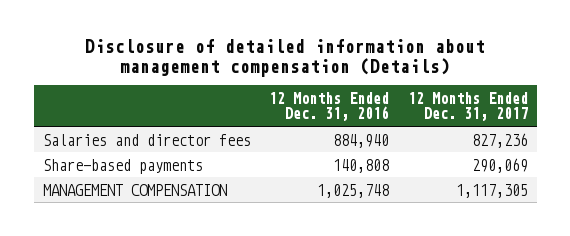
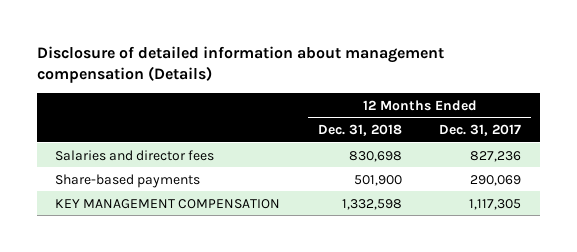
[269,91,390,122] 12 Months Ended Dec. 31, 2016 -> none
none -> [317,124,402,137] Dec. 31, 2018
[42,183,227,196] MANAGEMENT COMPENSATION -> [55,198,281,209] KEY MANAGEMENT COMPENSATION

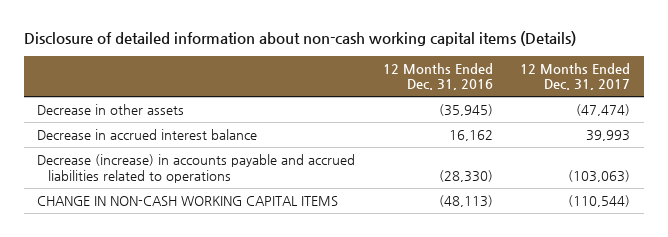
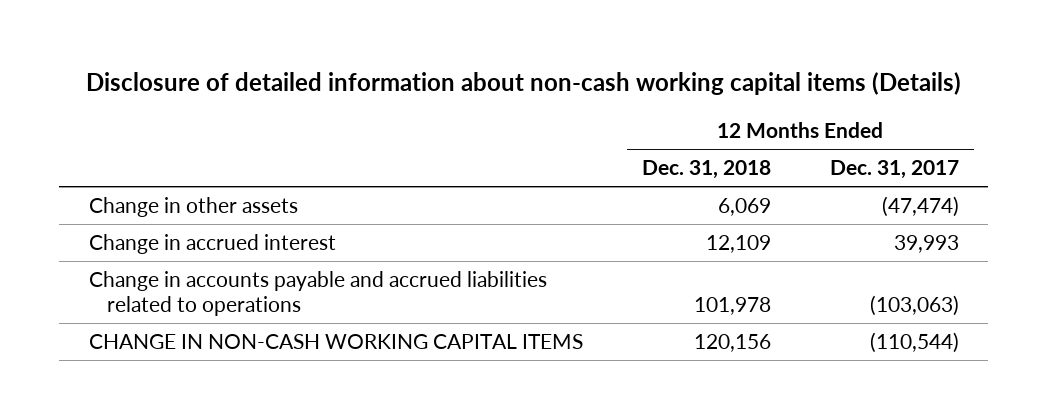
[382,62,493,91] 12 Months Ended Dec. 31, 2016 -> none
none -> [641,160,771,180] Dec. 31, 2018
[37,103,185,115] Decrease in other assets -> [88,197,298,218] Change in other assets
[37,128,258,140] Decrease in accrued interest balance -> [88,234,336,255] Change in accrued interest
[37,153,356,183] Decrease (increase) in accounts payable and accrued liabilities related to operations -> [88,271,547,316] Change in accounts payable and accrued liabilities related to operations

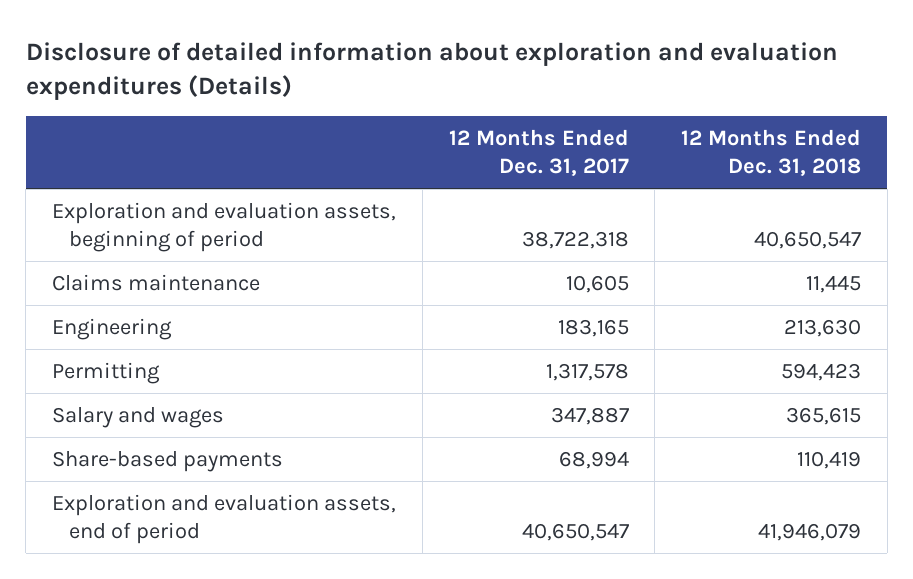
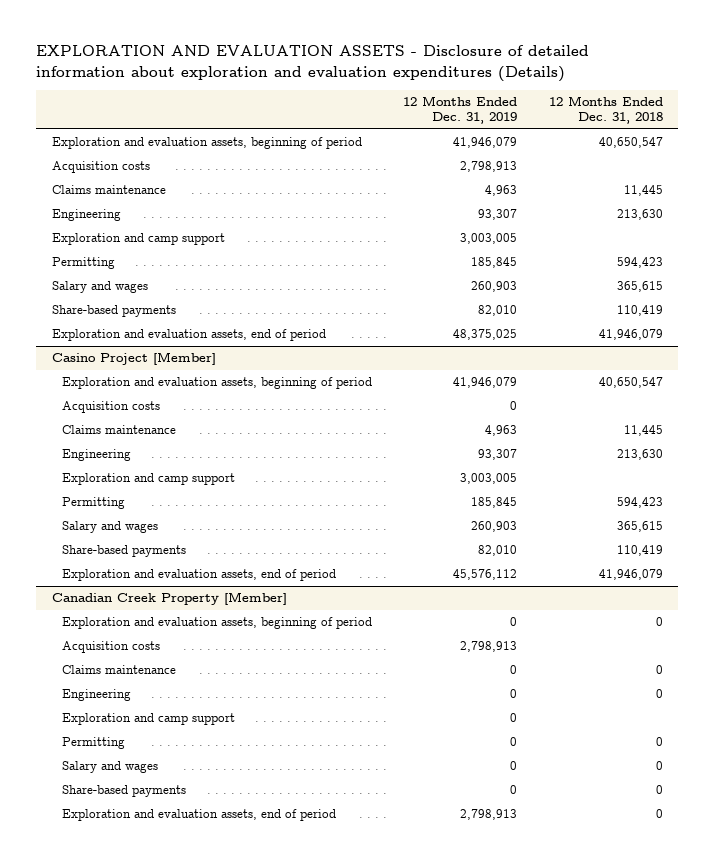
[25,41,838,100] Disclosure of detailed information about exploration and evaluation expenditures (Details) -> [36,45,590,82] EXPLORATION AND EVALUATION ASSETS - Disclosure of detailed information about exploration and evaluation expenditures (Details)
[448,128,629,176] 12 Months Ended Dec. 31, 2017 -> none
none -> [403,95,518,125] 12 Months Ended Dec. 31, 2019
none -> [51,161,150,174] Acquisition costs
none -> [51,233,225,246] Exploration and camp support
none -> [51,352,216,366] Casino Project [Member]
none -> [61,377,372,390] Exploration and evaluation assets, beginning of period
none -> [61,401,160,414] Acquisition costs
none -> [61,425,176,435] Claims maintenance
none -> [61,449,131,462] Engineering
none -> [61,473,235,486] Exploration and camp support
none -> [61,497,125,510] Permitting
none -> [61,521,158,534] Salary and wages
none -> [61,545,186,558] Share-based payments
none -> [61,569,336,582] Exploration and evaluation assets, end of period
none -> [51,592,287,606] Canadian Creek Property [Member]
none -> [61,617,372,630] Exploration and evaluation assets, beginning of period
none -> [61,641,160,654] Acquisition costs
none -> [61,665,176,675] Claims maintenance
none -> [61,689,131,702] Engineering
none -> [61,713,235,726] Exploration and camp support
none -> [61,737,125,750] Permitting
none -> [61,761,158,774] Salary and wages
none -> [61,785,186,798] Share-based payments
none -> [61,809,336,822] Exploration and evaluation assets, end of period

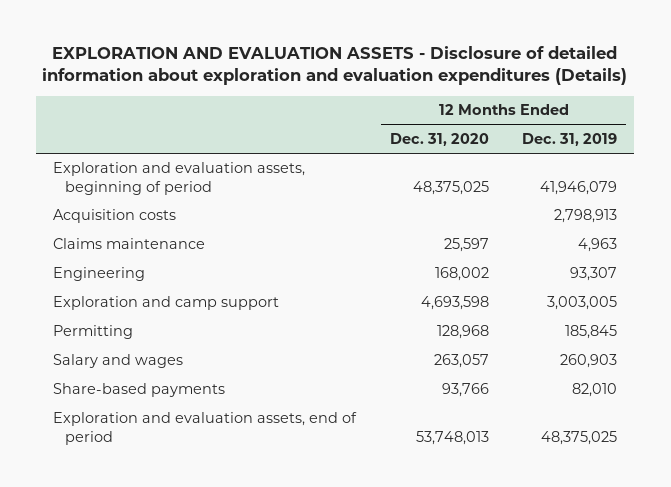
[548,95,663,125] 12 Months Ended Dec. 31, 2018 -> none
none -> [389,133,489,147] Dec. 31, 2020
[51,352,216,366] Casino Project [Member] -> none
[61,377,372,390] Exploration and evaluation assets, beginning of period -> none
[61,401,160,414] Acquisition costs -> none
[61,425,176,435] Claims maintenance -> none
[61,449,131,462] Engineering -> none
[61,473,235,486] Exploration and camp support -> none
[61,497,125,510] Permitting -> none
[61,521,158,534] Salary and wages -> none
[61,545,186,558] Share-based payments -> none
[61,569,336,582] Exploration and evaluation assets, end of period -> none
[51,592,287,606] Canadian Creek Property [Member] -> none
[61,617,372,630] Exploration and evaluation assets, beginning of period -> none
[61,641,160,654] Acquisition costs -> none
[61,665,176,675] Claims maintenance -> none
[61,689,131,702] Engineering -> none
[61,713,235,726] Exploration and camp support -> none
[61,737,125,750] Permitting -> none
[61,761,158,774] Salary and wages -> none
[61,785,186,798] Share-based payments -> none
[61,809,336,822] Exploration and evaluation assets, end of period -> none

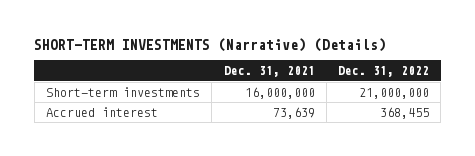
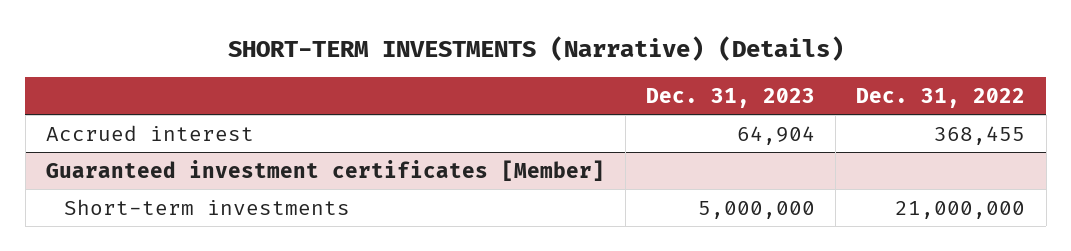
[223,66,315,78] Dec. 31, 2021 -> none
none -> [646,88,816,109] Dec. 31, 2023
[46,86,201,97] Short-term investments -> none
none -> [45,159,605,181] Guaranteed investment certificates [Member]
none -> [63,198,350,215] Short-term investments

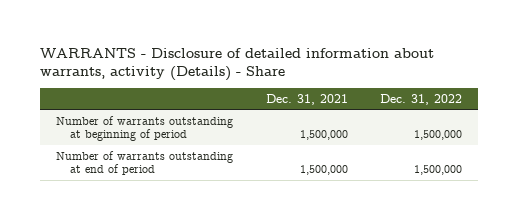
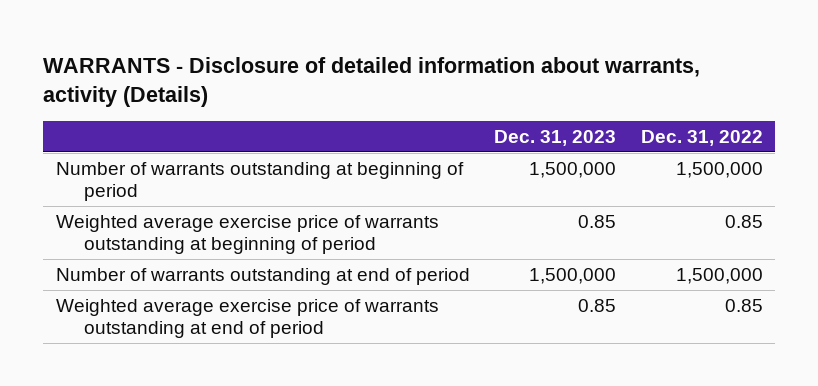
[39,48,434,82] WARRANTS - Disclosure of detailed information about warrants, activity (Details) - Share -> [43,56,701,107] WARRANTS - Disclosure of detailed information about warrants, activity (Details)
[265,93,348,105] Dec. 31, 2021 -> none
none -> [494,129,617,146] Dec. 31, 2023
none -> [55,215,439,255] Weighted average exercise price of warrants outstanding at beginning of period
none -> [55,299,439,339] Weighted average exercise price of warrants outstanding at end of period

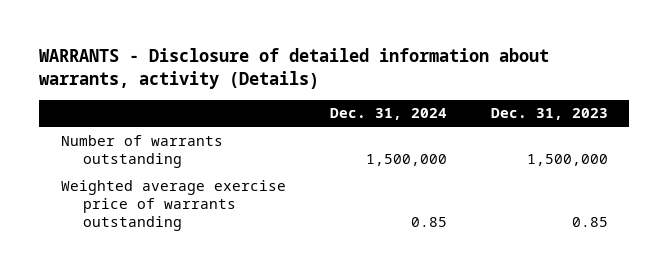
[640,129,763,146] Dec. 31, 2022 -> none
none -> [329,108,447,121] Dec. 31, 2024
[55,268,470,286] Number of warrants outstanding at end of period -> none
[55,299,439,339] Weighted average exercise price of warrants outstanding at end of period -> none
[55,162,464,202] Number of warrants outstanding at beginning of period -> [61,134,224,168] Number of warrants outstanding
[55,215,439,255] Weighted average exercise price of warrants outstanding at beginning of period -> [61,179,287,231] Weighted average exercise price of warrants outstanding

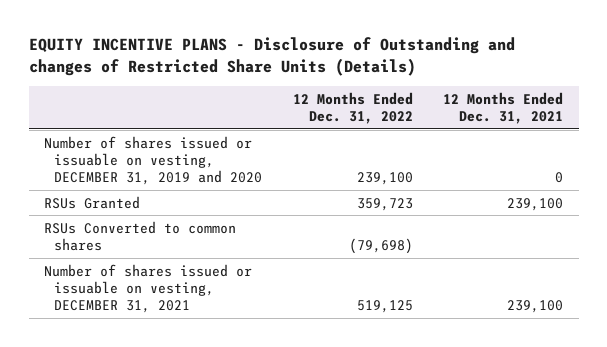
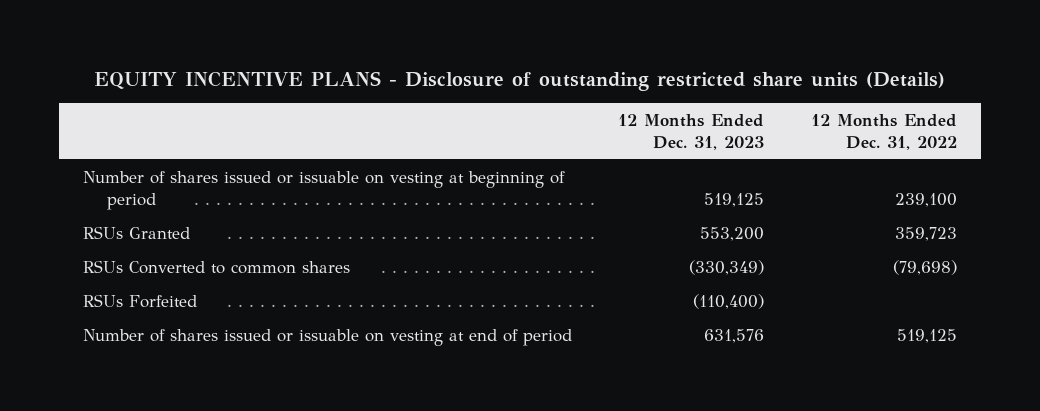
[28,37,515,77] EQUITY INCENTIVE PLANS - Disclosure of Outstanding and changes of Restricted Share Units (Details) -> [93,70,945,91] EQUITY INCENTIVE PLANS - Disclosure of outstanding restricted share units (Details)
[443,91,564,125] 12 Months Ended Dec. 31, 2021 -> none
none -> [618,114,765,150] 12 Months Ended Dec. 31, 2023
[43,135,263,186] Number of shares issued or issuable on vesting, DECEMBER 31, 2019 and 2020 -> [82,170,565,210] Number of shares issued or issuable on vesting at beginning of period
none -> [82,293,197,308] RSUs Forfeited
[43,263,252,314] Number of shares issued or issuable on vesting, DECEMBER 31, 2021 -> [82,328,572,346] Number of shares issued or issuable on vesting at end of period

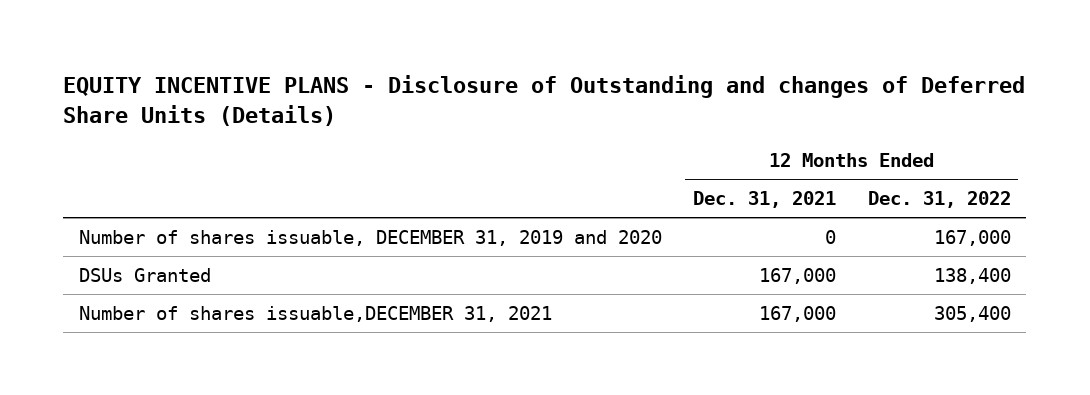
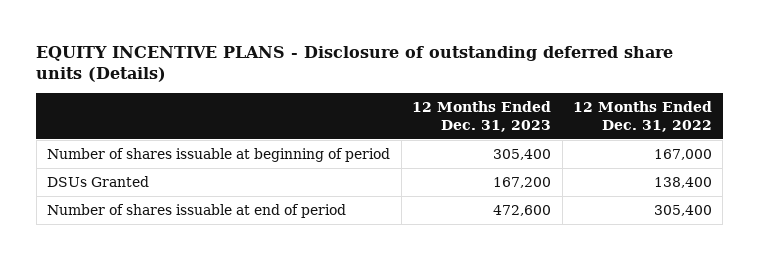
[63,74,1026,126] EQUITY INCENTIVE PLANS - Disclosure of Outstanding and changes of Deferred Share Units (Details) -> [36,45,674,83] EQUITY INCENTIVE PLANS - Disclosure of outstanding deferred share units (Details)
[693,191,837,209] Dec. 31, 2021 -> none
none -> [412,101,552,132] 12 Months Ended Dec. 31, 2023
[78,229,662,246] Number of shares issuable, DECEMBER 31, 2019 and 2020 -> [47,148,391,163] Number of shares issuable at beginning of period
[78,305,552,322] Number of shares issuable,DECEMBER 31, 2021 -> [47,204,347,219] Number of shares issuable at end of period

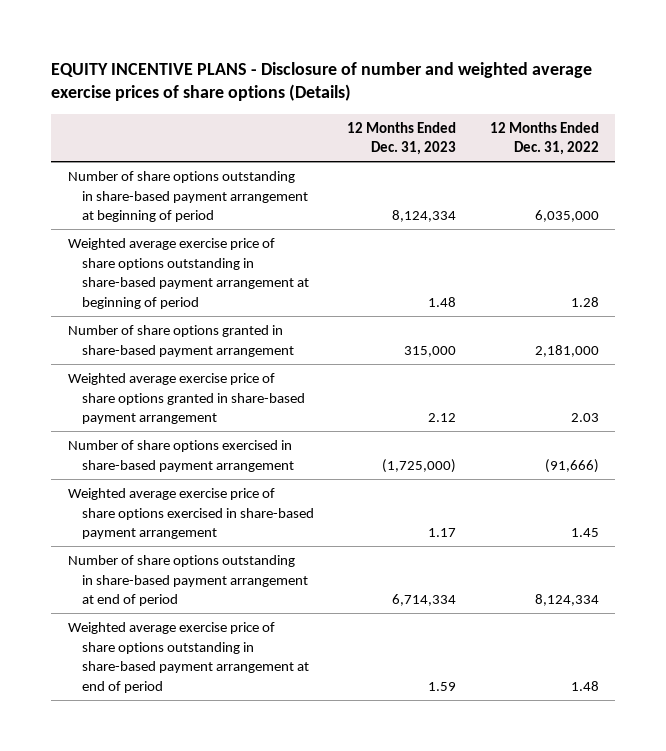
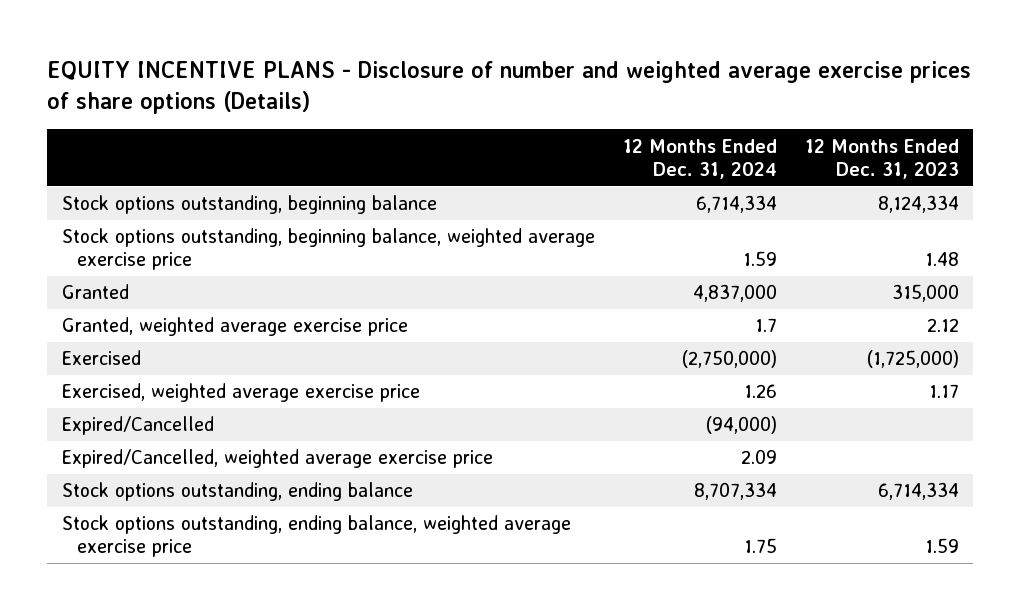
[489,121,599,156] 12 Months Ended Dec. 31, 2022 -> none
none -> [622,138,777,179] 12 Months Ended Dec. 31, 2024
[67,171,309,223] Number of share options outstanding in share-based payment arrangement at beginning of period -> [61,195,437,215] Stock options outstanding, beginning balance
[67,238,310,309] Weighted average exercise price of share options outstanding in share-based payment arrangement at beginning of period -> [61,228,595,271] Stock options outstanding, beginning balance, weighted average exercise price
[67,325,295,357] Number of share options granted in share-based payment arrangement -> [61,284,129,300] Granted
[67,373,306,425] Weighted average exercise price of share options granted in share-based payment arrangement -> [61,317,408,337] Granted, weighted average exercise price
[67,440,295,472] Number of share options exercised in share-based payment arrangement -> [61,350,141,366] Exercised
[67,488,315,540] Weighted average exercise price of share options exercised in share-based payment arrangement -> [61,383,420,403] Exercised, weighted average exercise price
none -> [61,416,214,436] Expired/Cancelled
none -> [61,449,493,469] Expired/Cancelled, weighted average exercise price
[67,555,309,607] Number of share options outstanding in share-based payment arrangement at end of period -> [61,482,413,502] Stock options outstanding, ending balance
[67,622,310,693] Weighted average exercise price of share options outstanding in share-based payment arrangement at end of period -> [61,515,571,558] Stock options outstanding, ending balance, weighted average exercise price

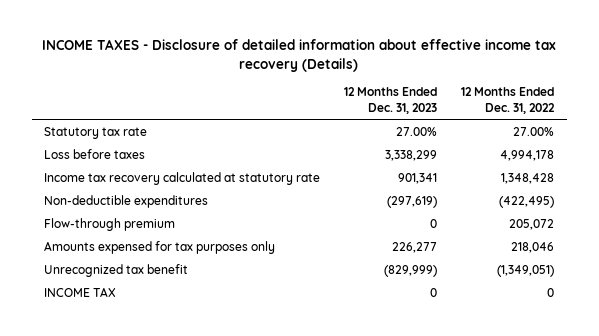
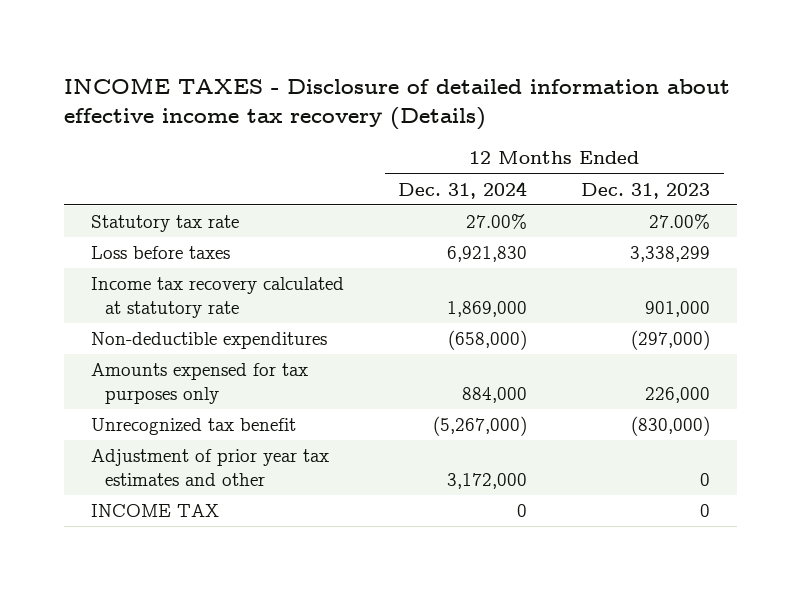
[461,87,556,114] 12 Months Ended Dec. 31, 2022 -> none
none -> [398,180,528,199] Dec. 31, 2024
[44,217,176,231] Flow-through premium -> none
[398,172,438,184] 901,341 -> [645,301,711,318] 901,000
[387,195,438,208] (297,619) -> [631,330,711,351] (297,000)
[392,241,438,253] 226,277 -> [645,387,711,404] 226,000
[384,264,438,277] (829,999) -> [631,416,711,437] (830,000)
none -> [91,449,330,487] Adjustment of prior year tax estimates and other

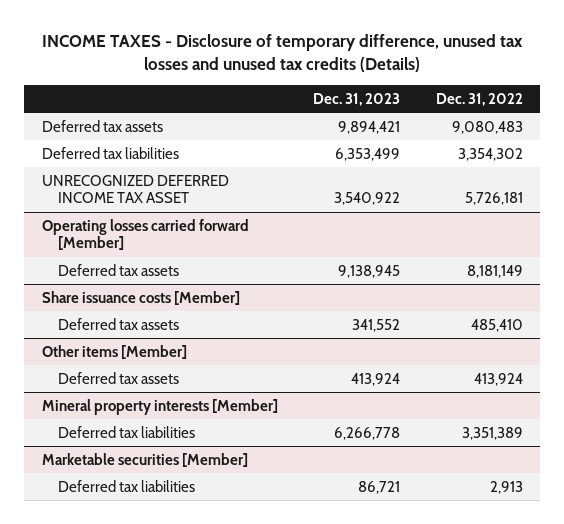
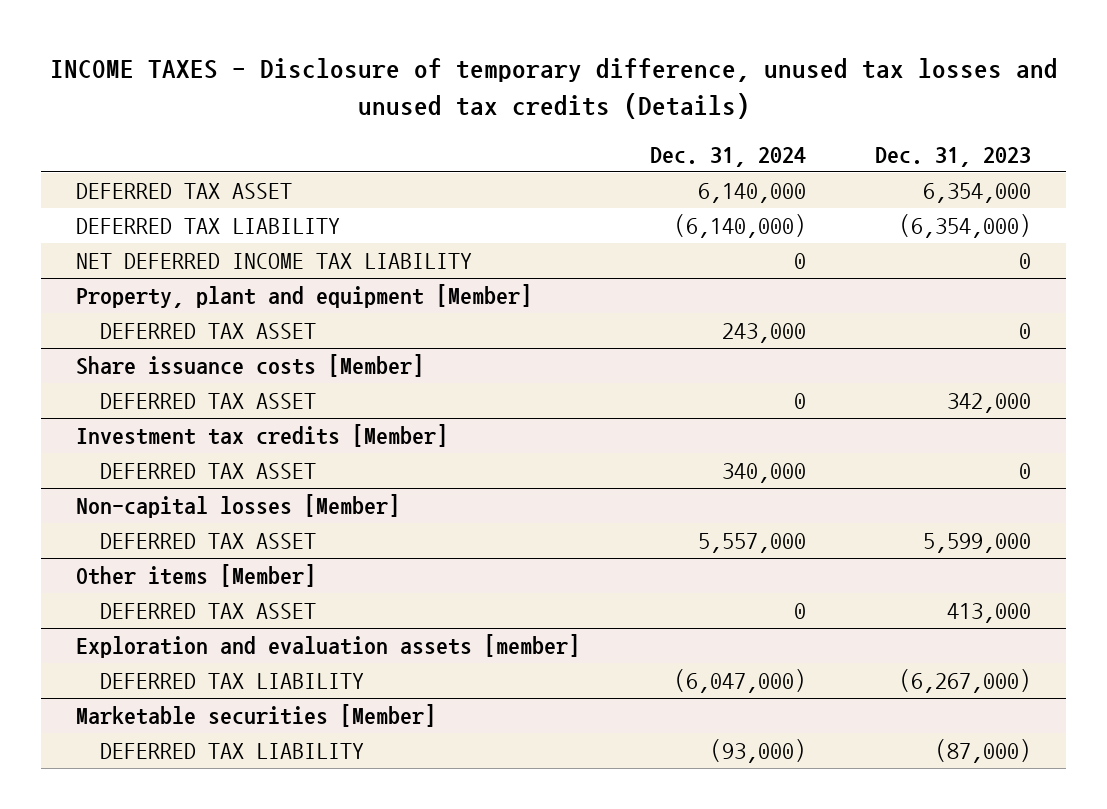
[435,92,523,106] Dec. 31, 2022 -> none
none -> [649,146,806,167] Dec. 31, 2024
[41,218,249,251] Operating losses carried forward [Member] -> none
[41,119,163,132] Deferred tax assets -> [76,182,293,199] DEFERRED TAX ASSET
[338,120,401,134] 9,894,421 -> [923,182,1032,203] 6,354,000
[41,146,179,159] Deferred tax liabilities -> [76,217,341,234] DEFERRED TAX LIABILITY
[335,147,401,161] 6,353,499 -> [899,213,1032,238] (6,354,000)
[41,174,229,204] UNRECOGNIZED DEFERRED INCOME TAX ASSET -> [76,252,473,269] NET DEFERRED INCOME TAX LIABILITY
[334,192,401,206] 3,540,922 -> [1019,252,1032,269] 0
none -> [76,283,533,308] Property, plant and equipment [Member]
[58,263,180,276] Deferred tax assets -> [99,322,316,339] DEFERRED TAX ASSET
[338,264,401,278] 9,138,945 -> [1019,322,1032,339] 0
[58,317,180,330] Deferred tax assets -> [99,392,316,409] DEFERRED TAX ASSET
[352,318,401,332] 341,552 -> [947,392,1032,413] 342,000
none -> [76,423,449,447] Investment tax credits [Member]
none -> [99,462,316,479] DEFERRED TAX ASSET
none -> [76,493,401,518] Non-capital losses [Member]
none -> [99,532,316,549] DEFERRED TAX ASSET
[41,398,278,415] Mineral property interests [Member] -> none
[58,371,180,384] Deferred tax assets -> [99,602,316,619] DEFERRED TAX ASSET
[351,372,401,386] 413,924 -> [947,602,1032,623] 413,000
none -> [76,633,581,658] Exploration and evaluation assets [member]
[58,425,196,438] Deferred tax liabilities -> [99,672,364,689] DEFERRED TAX LIABILITY
[334,426,401,440] 6,266,778 -> [899,668,1032,693] (6,267,000)
[58,479,196,492] Deferred tax liabilities -> [99,742,364,759] DEFERRED TAX LIABILITY
[358,480,401,494] 86,721 -> [935,738,1032,763] (87,000)

